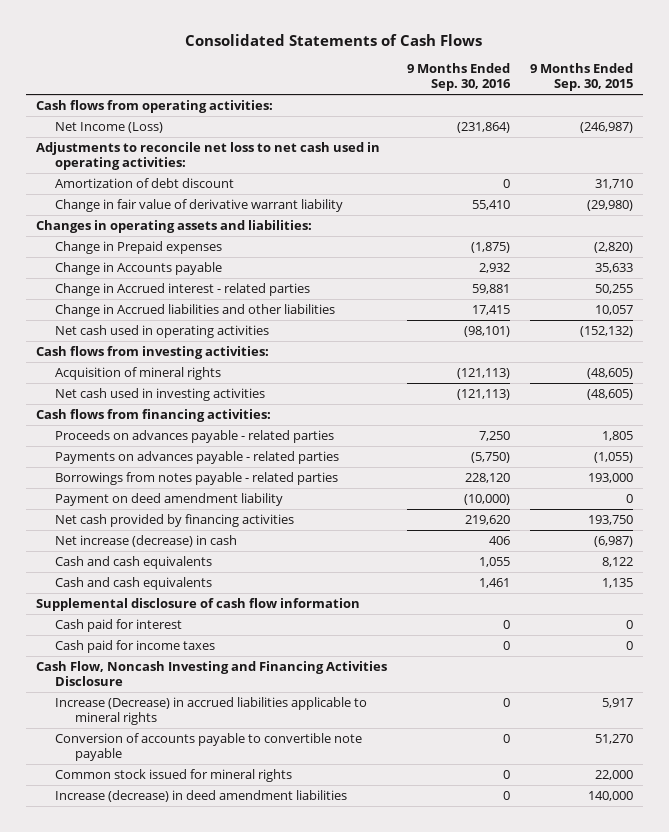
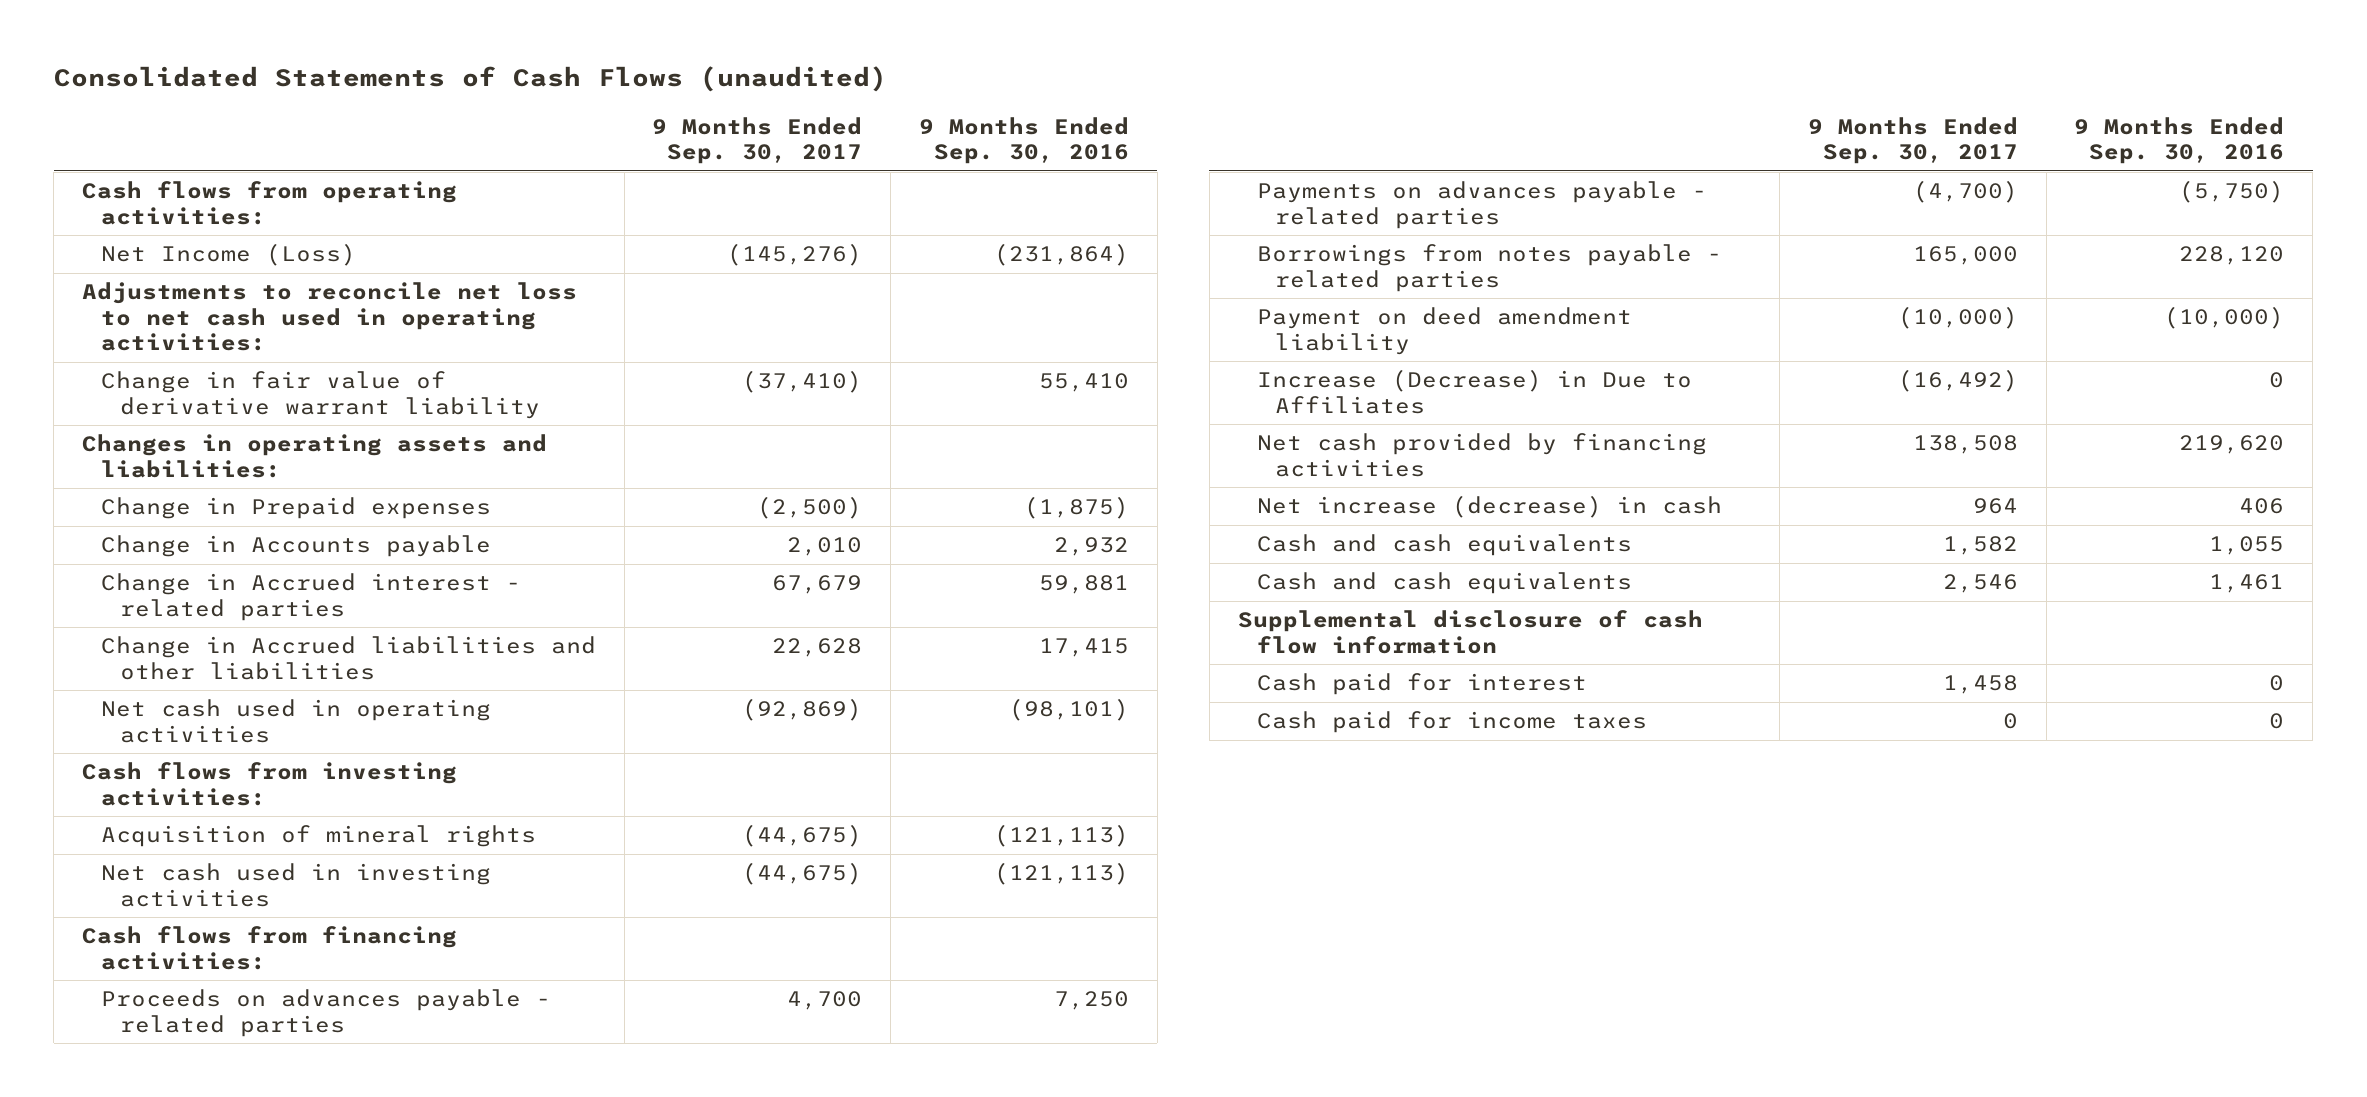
[185,33,483,46] Consolidated Statements of Cash Flows -> [53,66,887,93] Consolidated Statements of Cash Flows (unaudited)
[529,63,633,92] 9 Months Ended Sep. 30, 2015 -> none
none -> [652,116,863,165] 9 Months Ended Sep. 30, 2017
[55,177,235,188] Amortization of debt discount -> none
none -> [1256,369,1692,414] Increase (Decrease) in Due to Affiliates
[35,660,387,686] Cash Flow, Noncash Investing and Financing Activities Disclosure -> none
[55,696,368,725] Increase (Decrease) in accrued liabilities applicable to mineral rights -> none
[55,732,363,761] Conversion of accounts payable to convertible note payable -> none
[55,768,293,782] Common stock issued for mineral rights -> none
[55,789,348,802] Increase (decrease) in deed amendment liabilities -> none

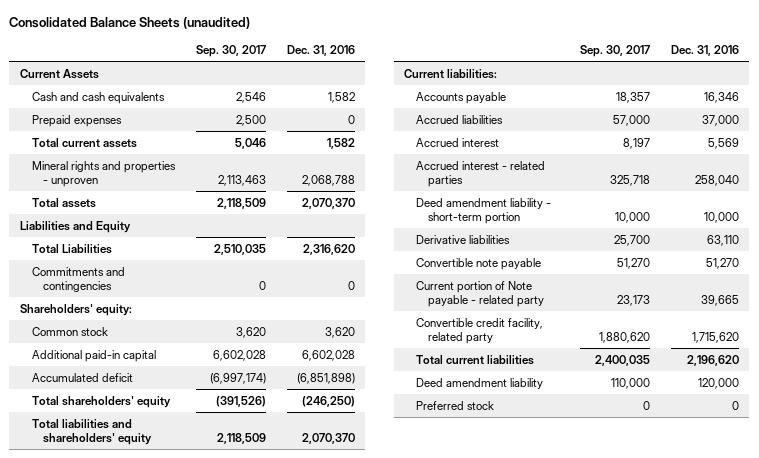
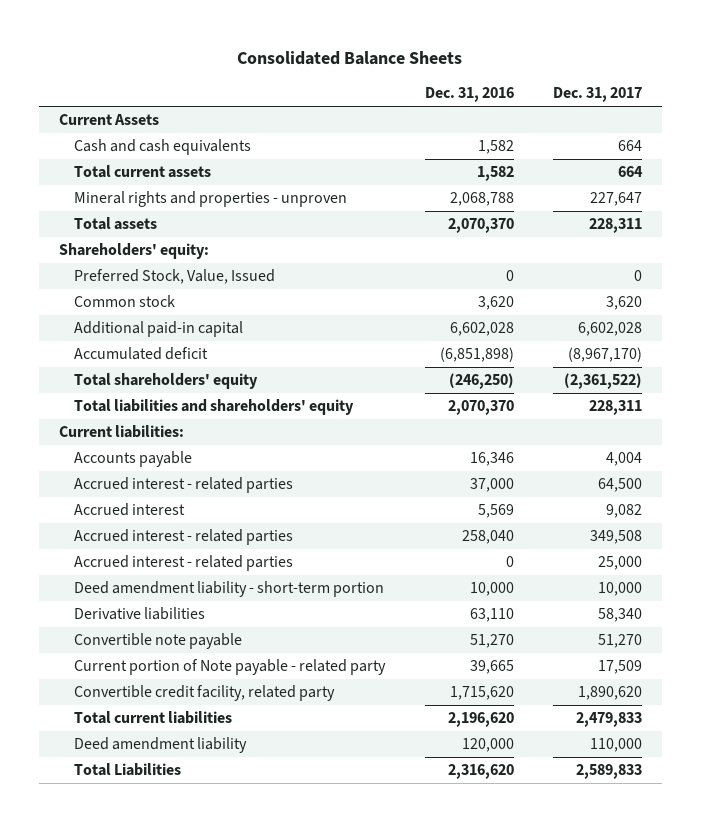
[9,17,251,30] Consolidated Balance Sheets (unaudited) -> [237,50,463,65] Consolidated Balance Sheets
[195,45,266,58] Sep. 30, 2017 -> none
none -> [552,87,642,103] Dec. 31, 2017
[31,114,122,127] Prepaid expenses -> none
[19,220,131,233] Liabilities and Equity -> none
[31,266,125,292] Commitments and contingencies -> none
none -> [74,269,276,285] Preferred Stock, Value, Issued
[415,114,503,124] Accrued liabilities -> none
none -> [74,477,294,494] Accrued interest - related parties
none -> [74,555,294,572] Accrued interest - related parties
[415,400,494,410] Preferred stock -> none
[31,243,112,254] Total Liabilities -> [74,763,182,777] Total Liabilities

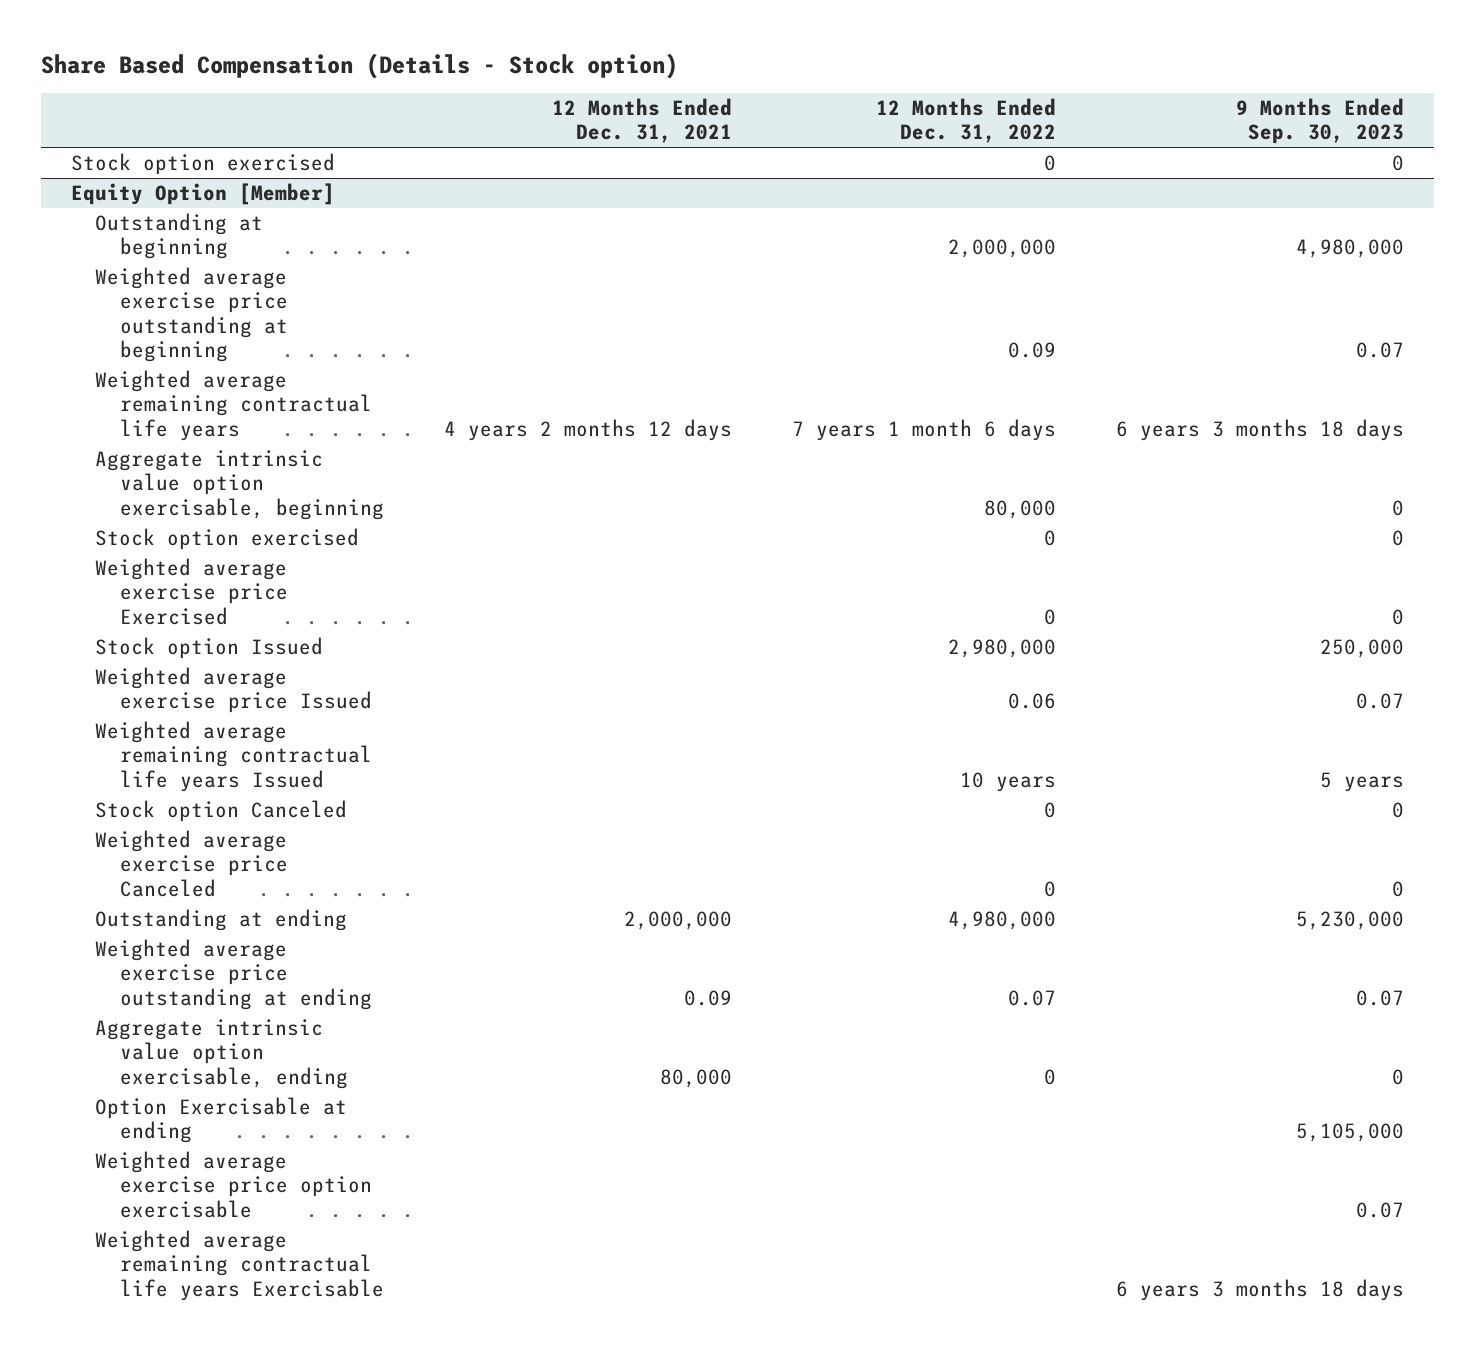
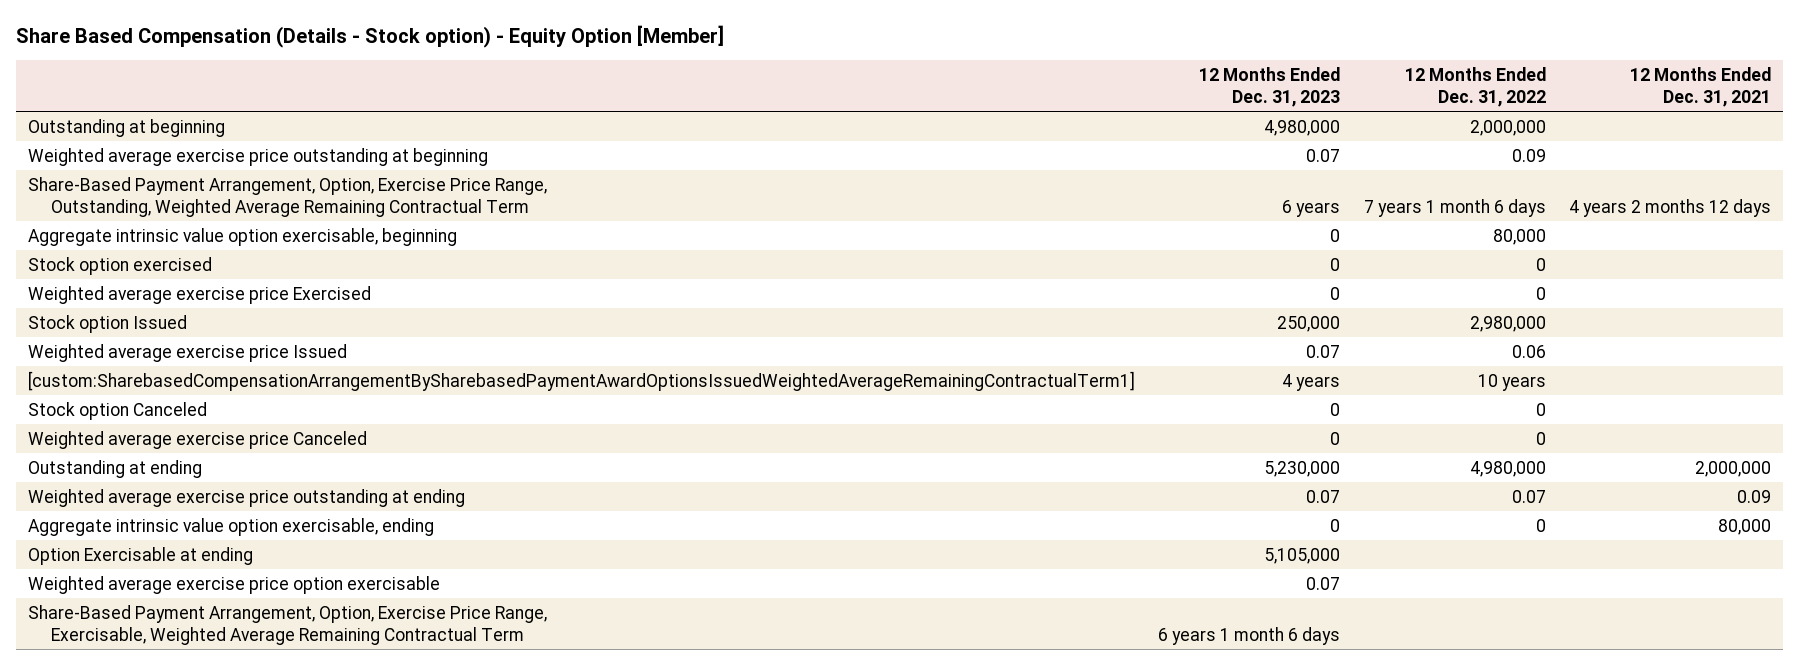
[41,52,679,79] Share Based Compensation (Details - Stock option) -> [15,24,724,48] Share Based Compensation (Details - Stock option) - Equity Option [Member]
[1236,98,1405,145] 9 Months Ended Sep. 30, 2023 -> none
none -> [1199,66,1341,108] 12 Months Ended Dec. 31, 2023
[71,153,336,176] Stock option exercised -> none
[71,183,336,206] Equity Option [Member] -> none
[95,370,372,441] Weighted average remaining contractual life years -> [27,176,547,217] Share-Based Payment Arrangement, Option, Exercise Price Range, Outstanding, Weighted Average Remaining Contractual Term
[95,721,372,792] Weighted average remaining contractual life years Issued -> [27,370,1135,391] [custom:SharebasedCompensationArrangementBySharebasedPaymentAwardOptionsIssuedWeightedAverageRemainingContractualTerm1]
[95,1230,384,1301] Weighted average remaining contractual life years Exercisable -> [27,604,547,645] Share-Based Payment Arrangement, Option, Exercise Price Range, Exercisable, Weighted Average Remaining Contractual Term

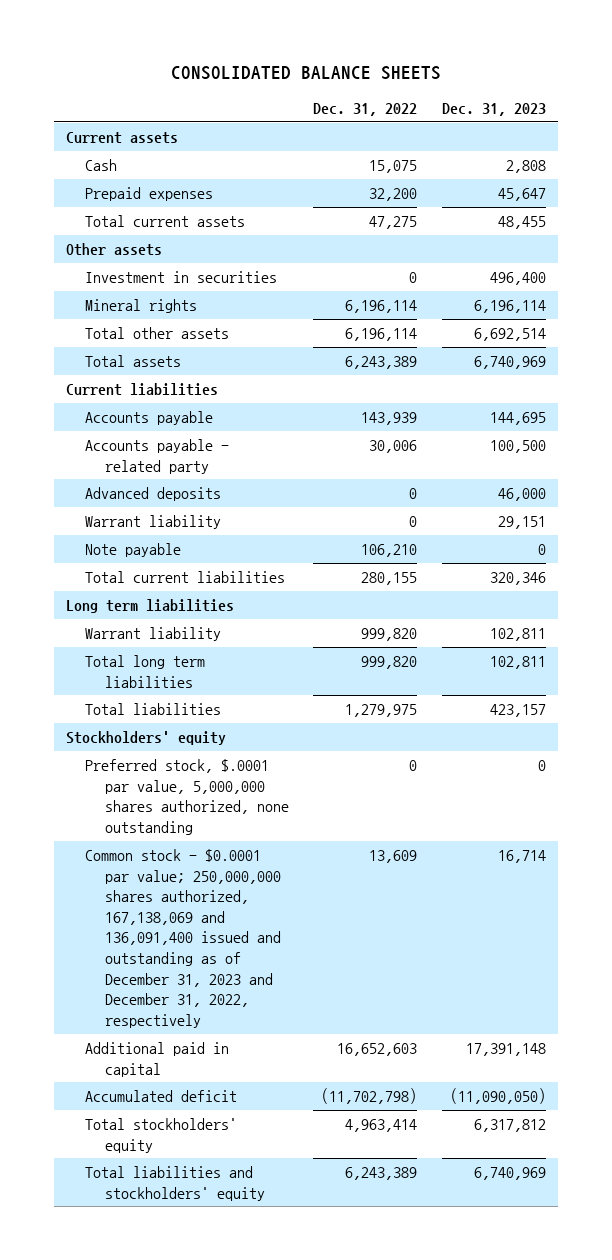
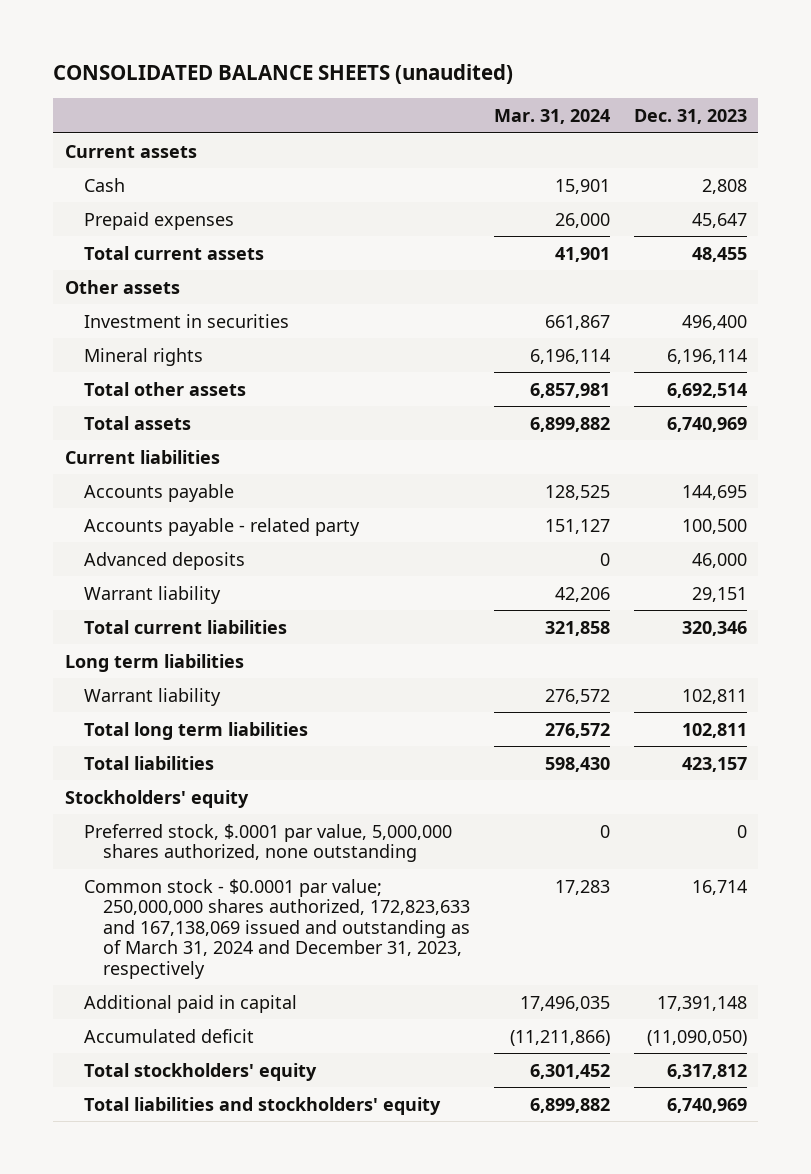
[170,66,441,81] CONSOLIDATED BALANCE SHEETS -> [52,64,513,85] CONSOLIDATED BALANCE SHEETS (unaudited)
[313,103,418,117] Dec. 31, 2022 -> none
none -> [493,108,610,124] Mar. 31, 2024
[85,542,182,557] Note payable -> none
[85,848,281,1028] Common stock - $0.0001 par value; 250,000,000 shares authorized, 167,138,069 and 136,091,400 issued and outstanding as of December 31, 2023 and December 31, 2022, respectively -> [83,878,471,979] Common stock - $0.0001 par value; 250,000,000 shares authorized, 172,823,633 and 167,138,069 issued and outstanding as of March 31, 2024 and December 31, 2023, respectively

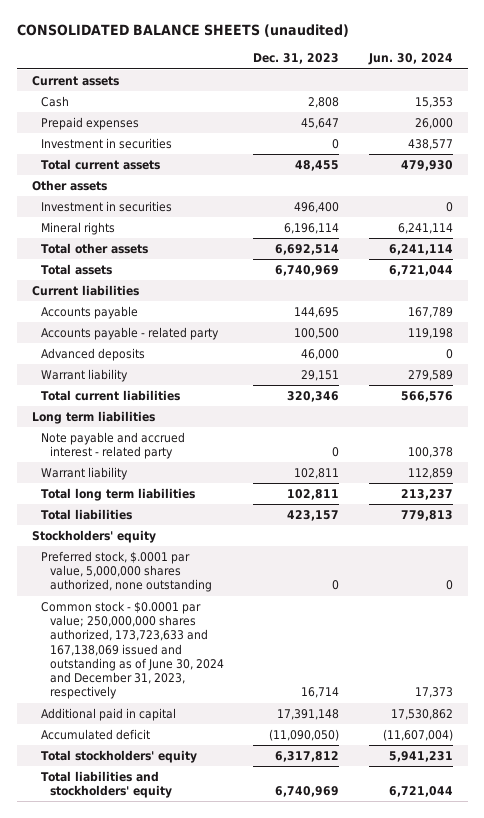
[493,108,610,124] Mar. 31, 2024 -> none
none -> [367,53,453,66] Jun. 30, 2024
none -> [40,137,172,149] Investment in securities
none -> [40,431,185,460] Note payable and accrued interest - related party
[83,878,471,979] Common stock - $0.0001 par value; 250,000,000 shares authorized, 172,823,633 and 167,138,069 issued and outstanding as of March 31, 2024 and December 31, 2023, respectively -> [40,600,224,700] Common stock - $0.0001 par value; 250,000,000 shares authorized, 173,723,633 and 167,138,069 issued and outstanding as of June 30, 2024 and December 31, 2023, respectively

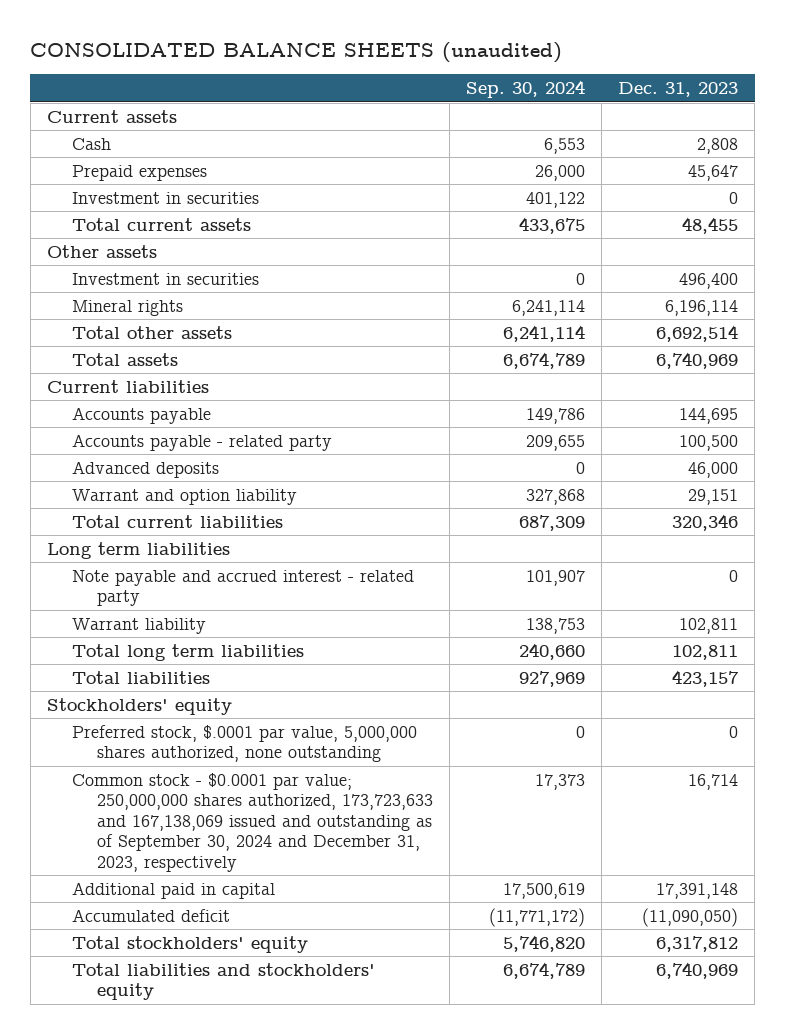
[367,53,453,66] Jun. 30, 2024 -> none
none -> [465,79,585,98] Sep. 30, 2024
[40,368,128,382] Warrant liability -> [71,488,297,505] Warrant and option liability
[40,600,224,700] Common stock - $0.0001 par value; 250,000,000 shares authorized, 173,723,633 and 167,138,069 issued and outstanding as of June 30, 2024 and December 31, 2023, respectively -> [71,772,433,872] Common stock - $0.0001 par value; 250,000,000 shares authorized, 173,723,633 and 167,138,069 issued and outstanding as of September 30, 2024 and December 31, 2023, respectively

